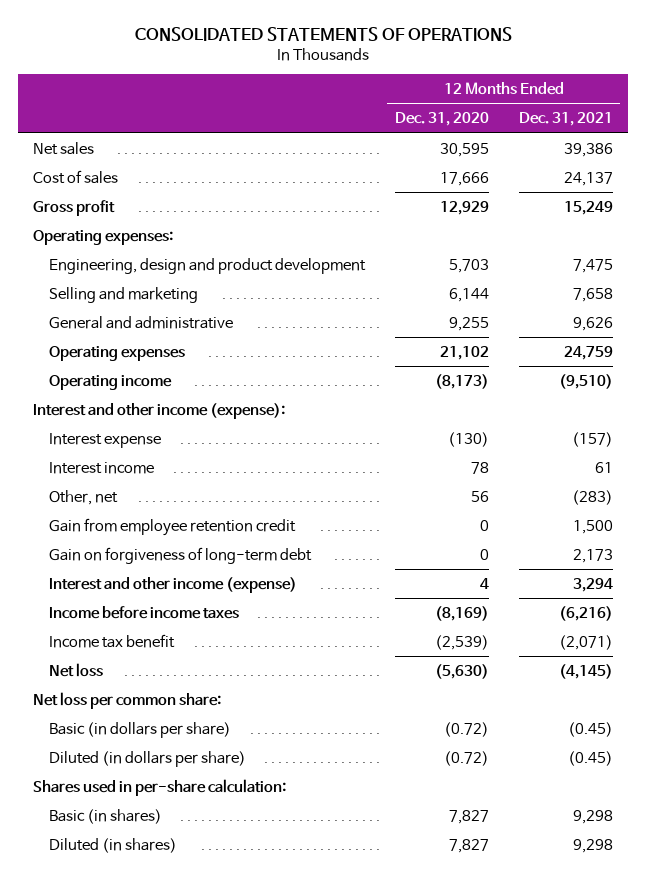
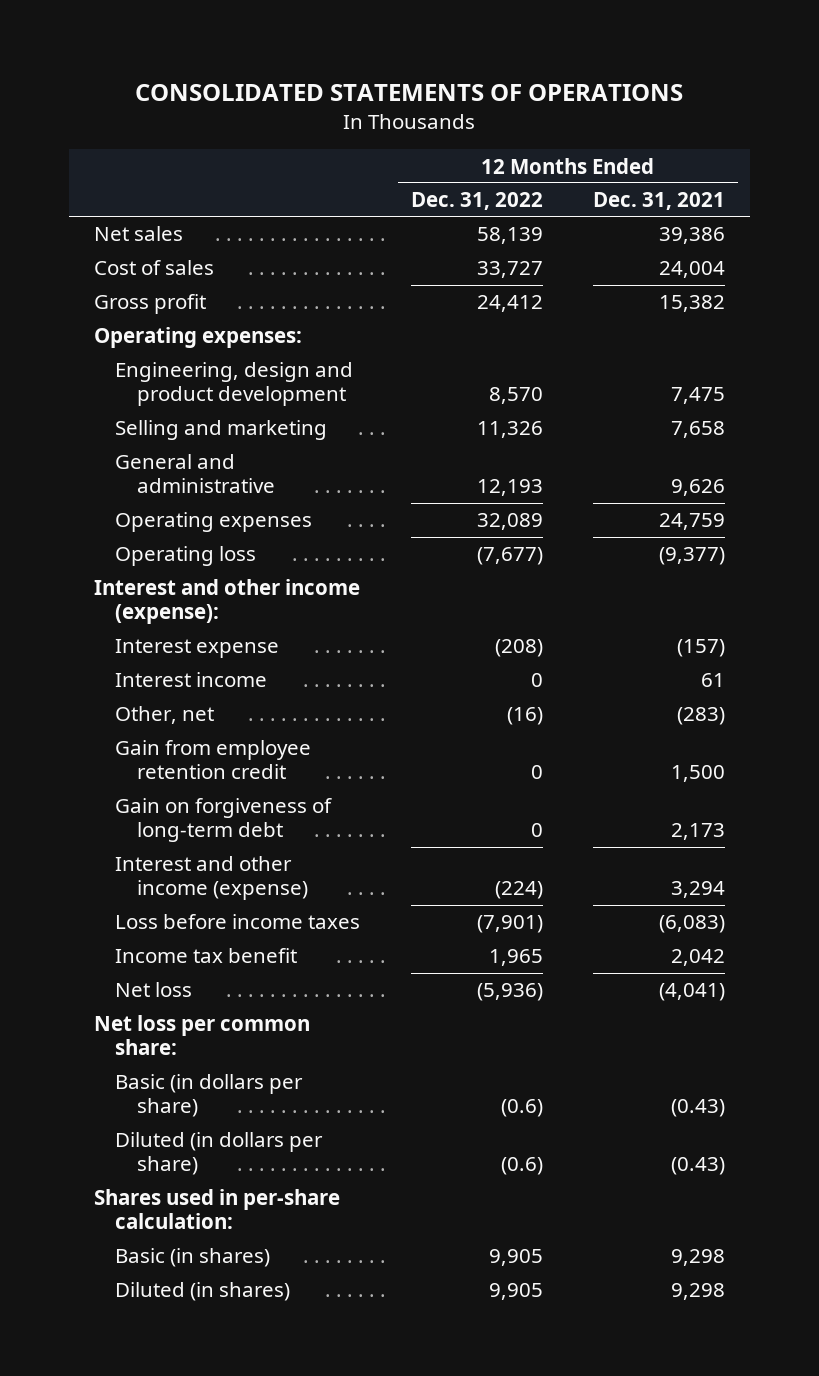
[394,112,489,127] Dec. 31, 2020 -> none
none -> [410,192,543,211] Dec. 31, 2022
[563,171,613,186] 24,137 -> [658,261,725,279] 24,004
[563,200,613,215] 15,249 -> [658,295,725,313] 15,382
[49,374,173,390] Operating income -> [115,546,257,567] Operating loss
[558,373,613,389] (9,510) -> [658,547,725,566] (9,377)
[49,605,240,619] Income before income taxes -> [115,914,361,930] Loss before income taxes
[558,605,613,621] (6,216) -> [658,915,725,934] (6,083)
[558,634,613,650] (2,071) -> [670,949,725,967] 2,042
[558,663,613,679] (4,145) -> [658,983,725,1002] (4,041)
[567,721,613,737] (0.45) -> [670,1099,725,1118] (0.43)
[567,750,613,766] (0.45) -> [670,1157,725,1176] (0.43)

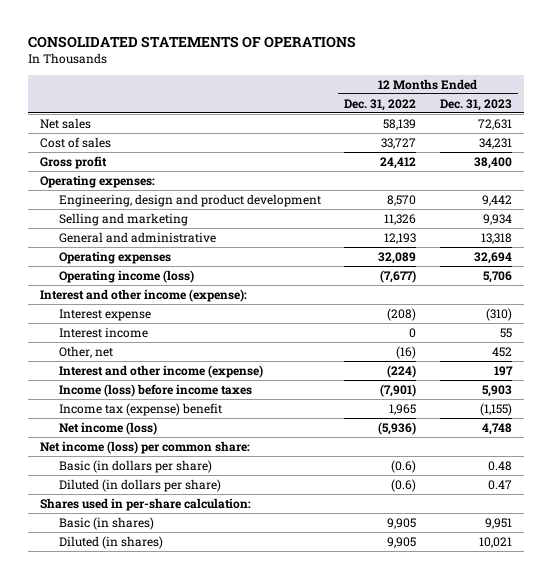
[592,192,725,211] Dec. 31, 2021 -> none
none -> [439,98,512,111] Dec. 31, 2023
[115,546,257,567] Operating loss -> [58,269,194,283] Operating income (loss)
[115,740,312,780] Gain from employee retention credit -> none
[115,798,333,843] Gain on forgiveness of long-term debt -> none
[115,914,361,930] Loss before income taxes -> [58,383,252,397] Income (loss) before income taxes
[115,948,298,964] Income tax benefit -> [58,402,222,416] Income tax (expense) benefit
[115,982,193,998] Net loss -> [58,421,157,435] Net income (loss)
[93,1015,310,1056] Net loss per common share: -> [39,440,250,454] Net income (loss) per common share:

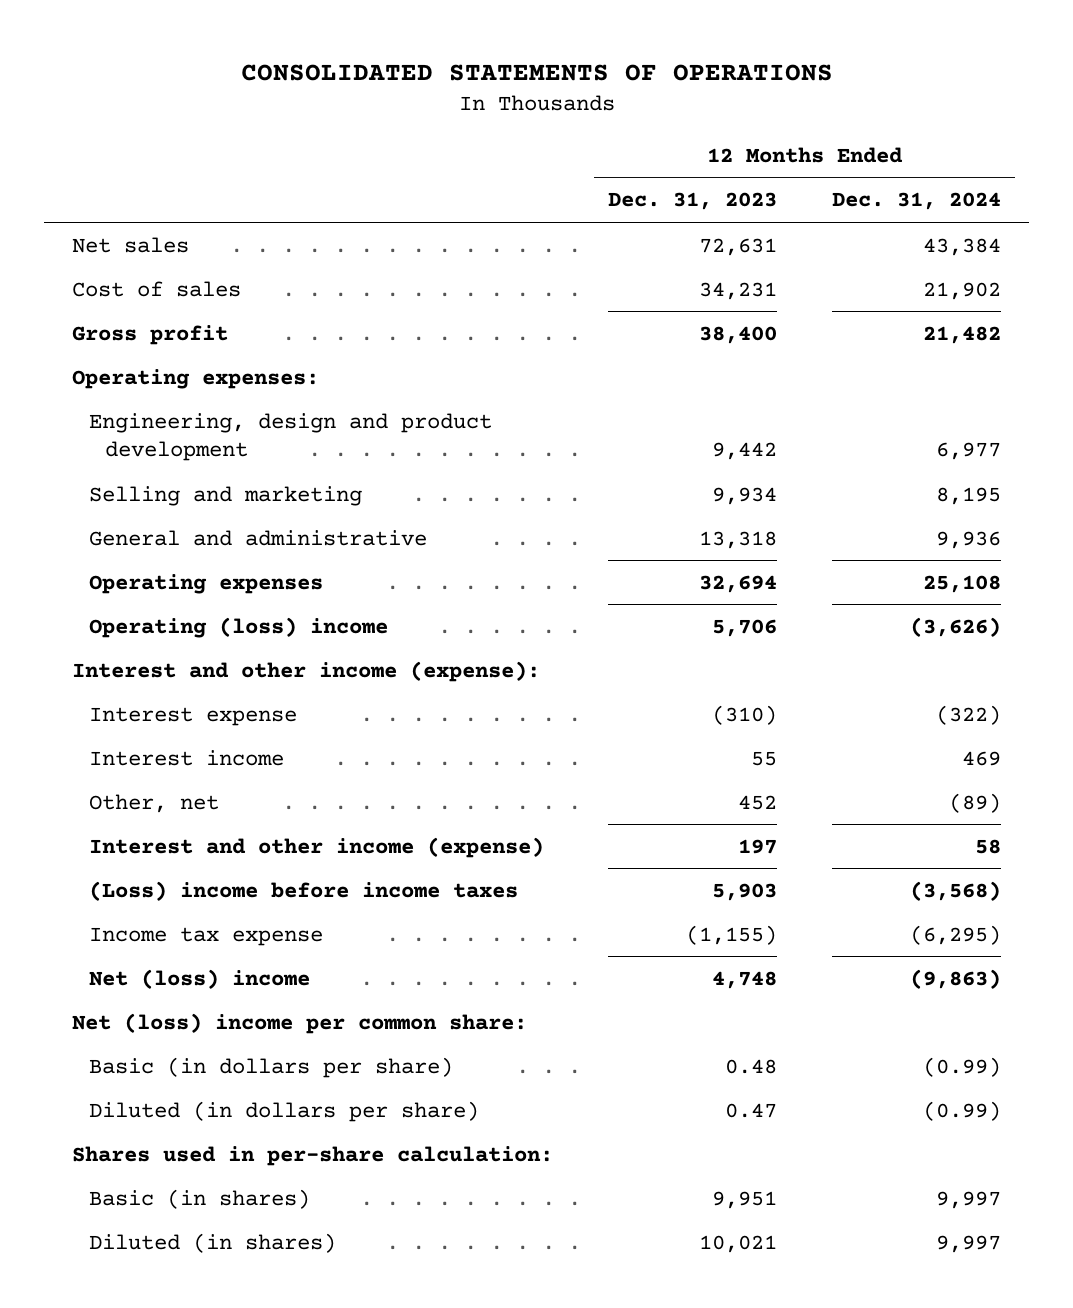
[344,98,417,111] Dec. 31, 2022 -> none
none -> [832,192,1002,211] Dec. 31, 2024
[58,269,194,283] Operating income (loss) -> [88,616,388,638] Operating (loss) income
[58,383,252,397] Income (loss) before income taxes -> [88,880,518,901] (Loss) income before income taxes
[58,402,222,416] Income tax (expense) benefit -> [88,926,323,946] Income tax expense
[58,421,157,435] Net income (loss) -> [88,968,310,989] Net (loss) income
[39,440,250,454] Net income (loss) per common share: -> [72,1012,528,1034] Net (loss) income per common share:

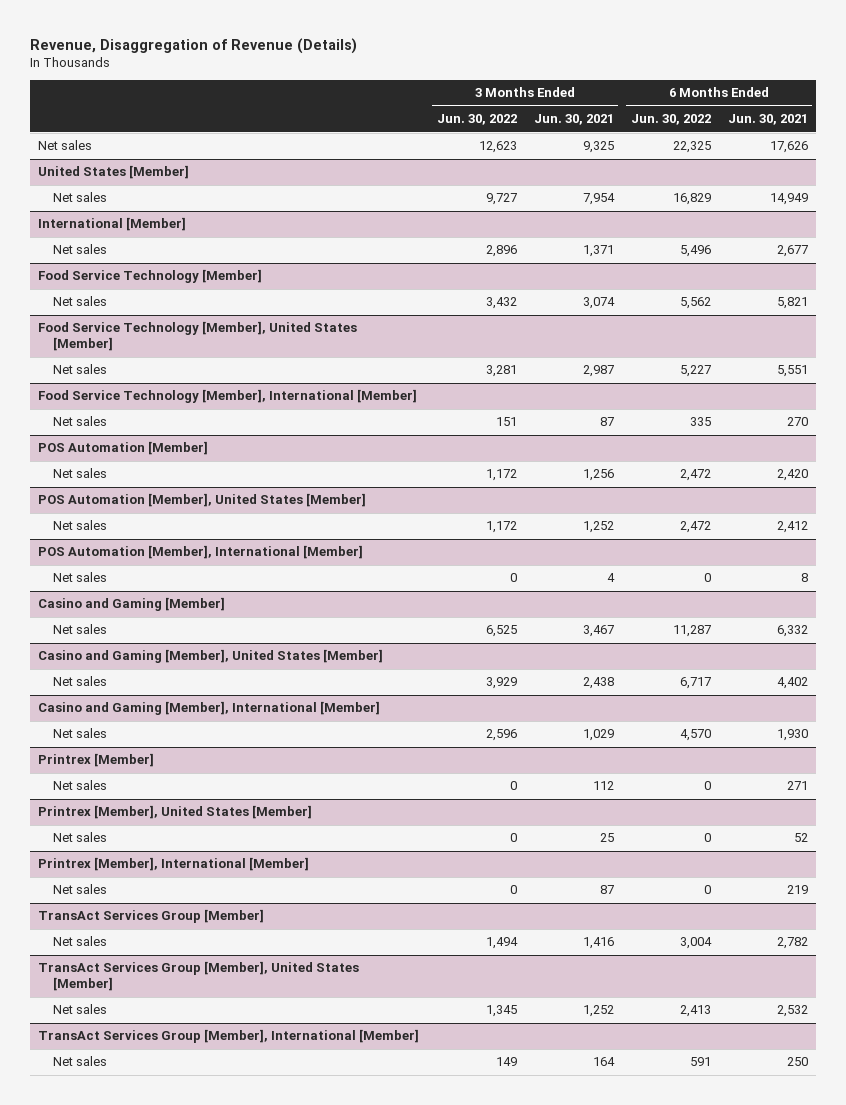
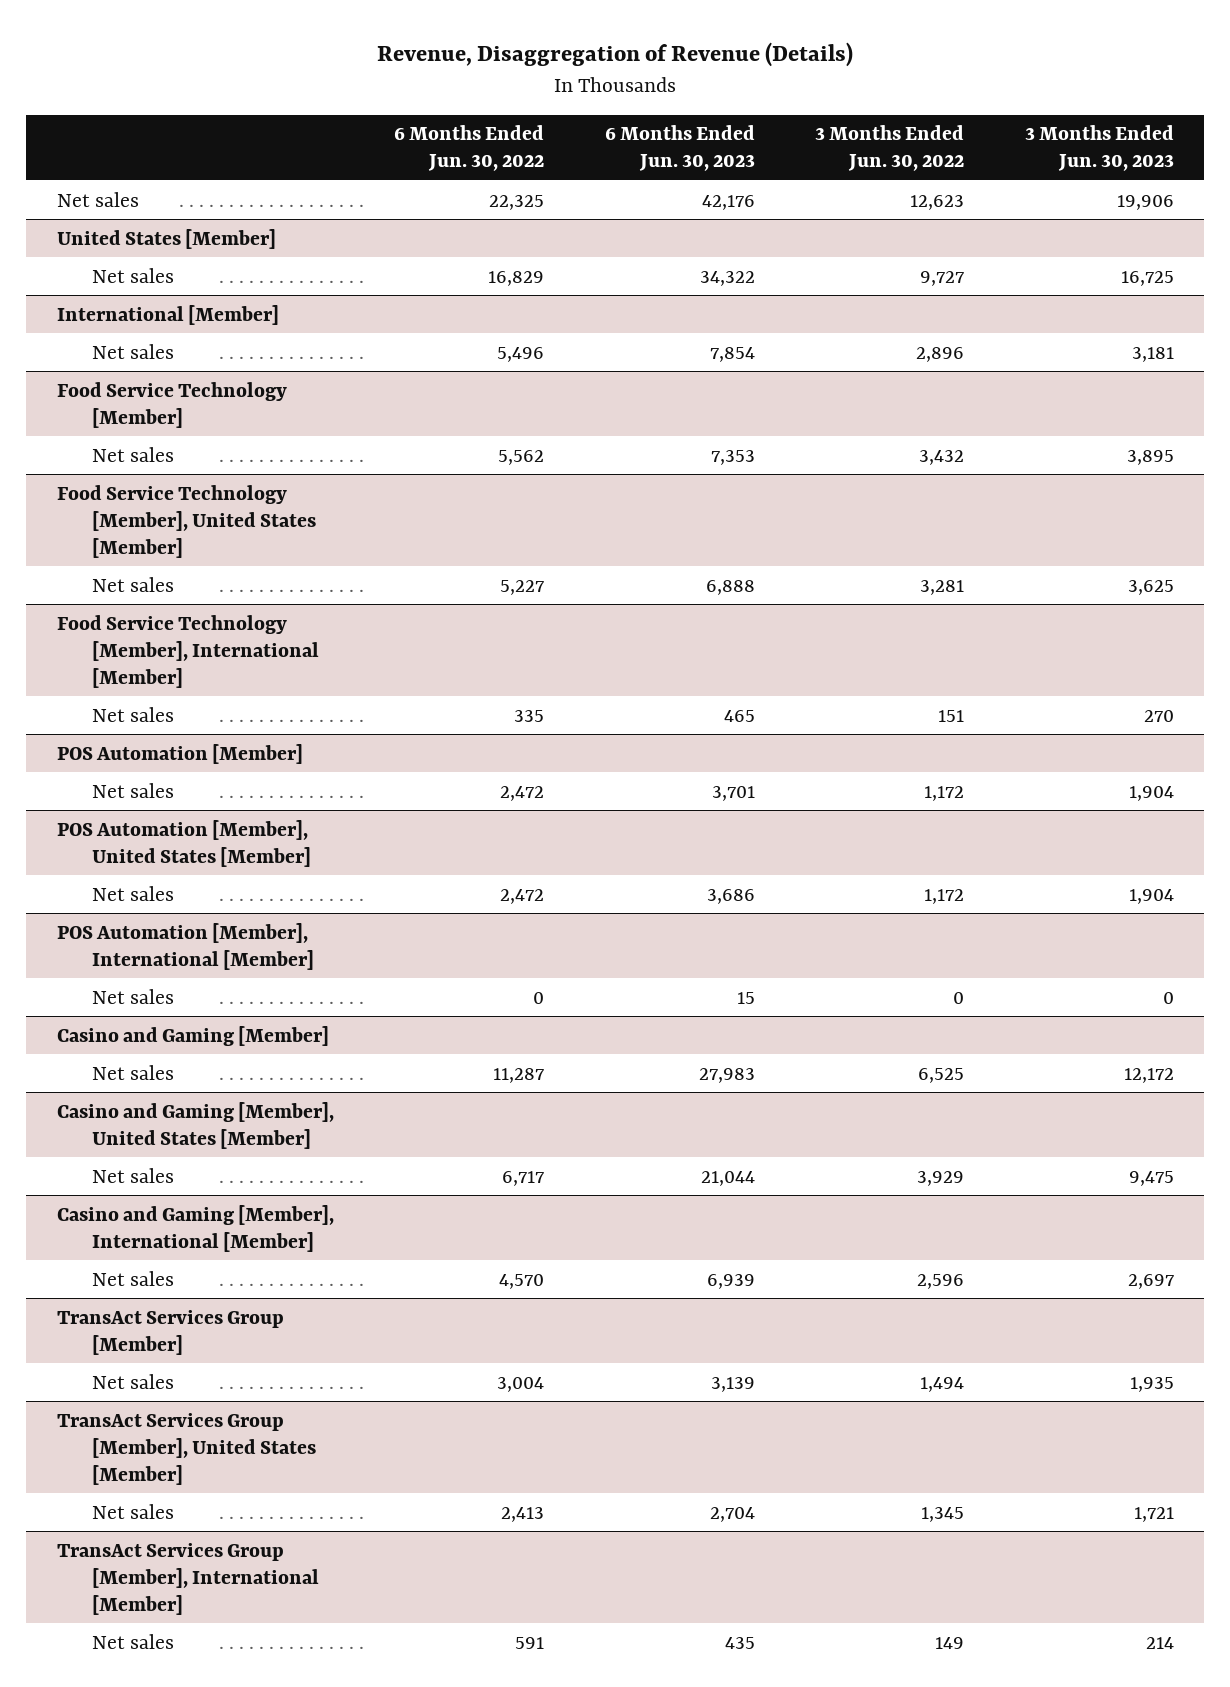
[533,114,614,126] Jun. 30, 2021 -> none
[727,114,808,126] Jun. 30, 2021 -> none
none -> [604,125,755,172] 6 Months Ended Jun. 30, 2023
none -> [1024,125,1174,172] 3 Months Ended Jun. 30, 2023
[38,753,155,768] Printrex [Member] -> none
[53,780,108,791] Net sales -> none
[38,805,313,820] Printrex [Member], United States [Member] -> none
[53,832,108,843] Net sales -> none
[38,857,310,872] Printrex [Member], International [Member] -> none
[53,884,108,895] Net sales -> none

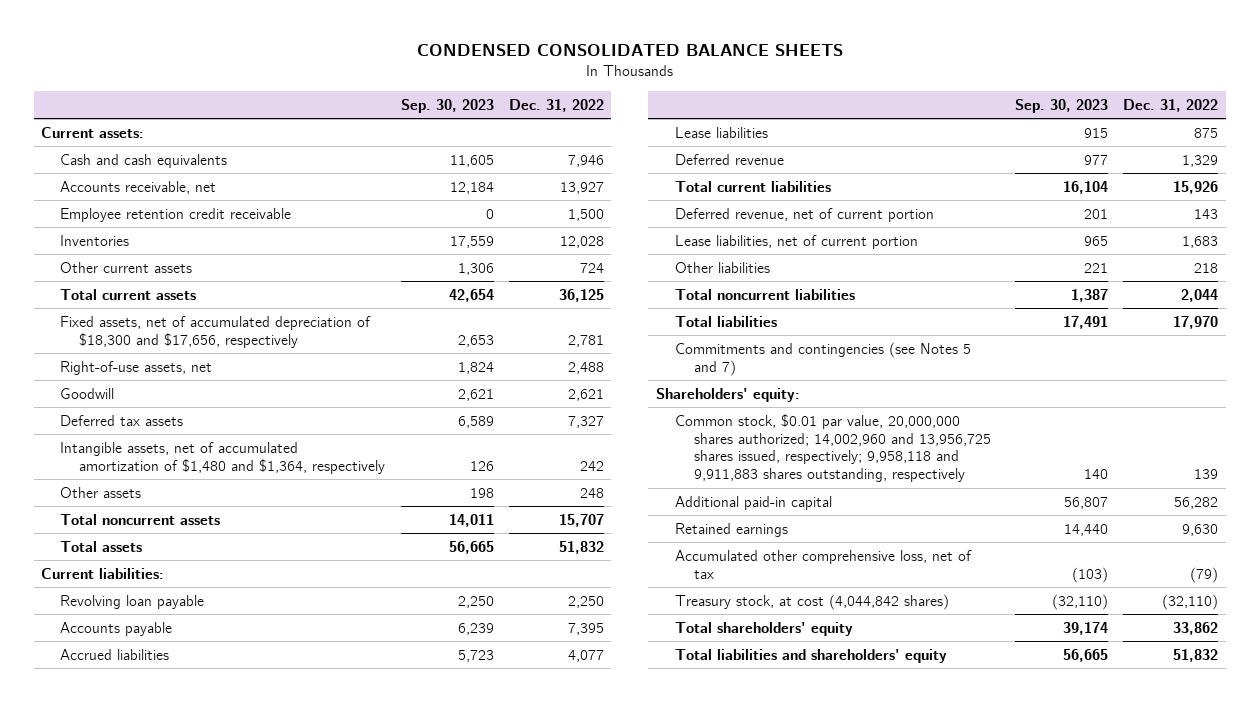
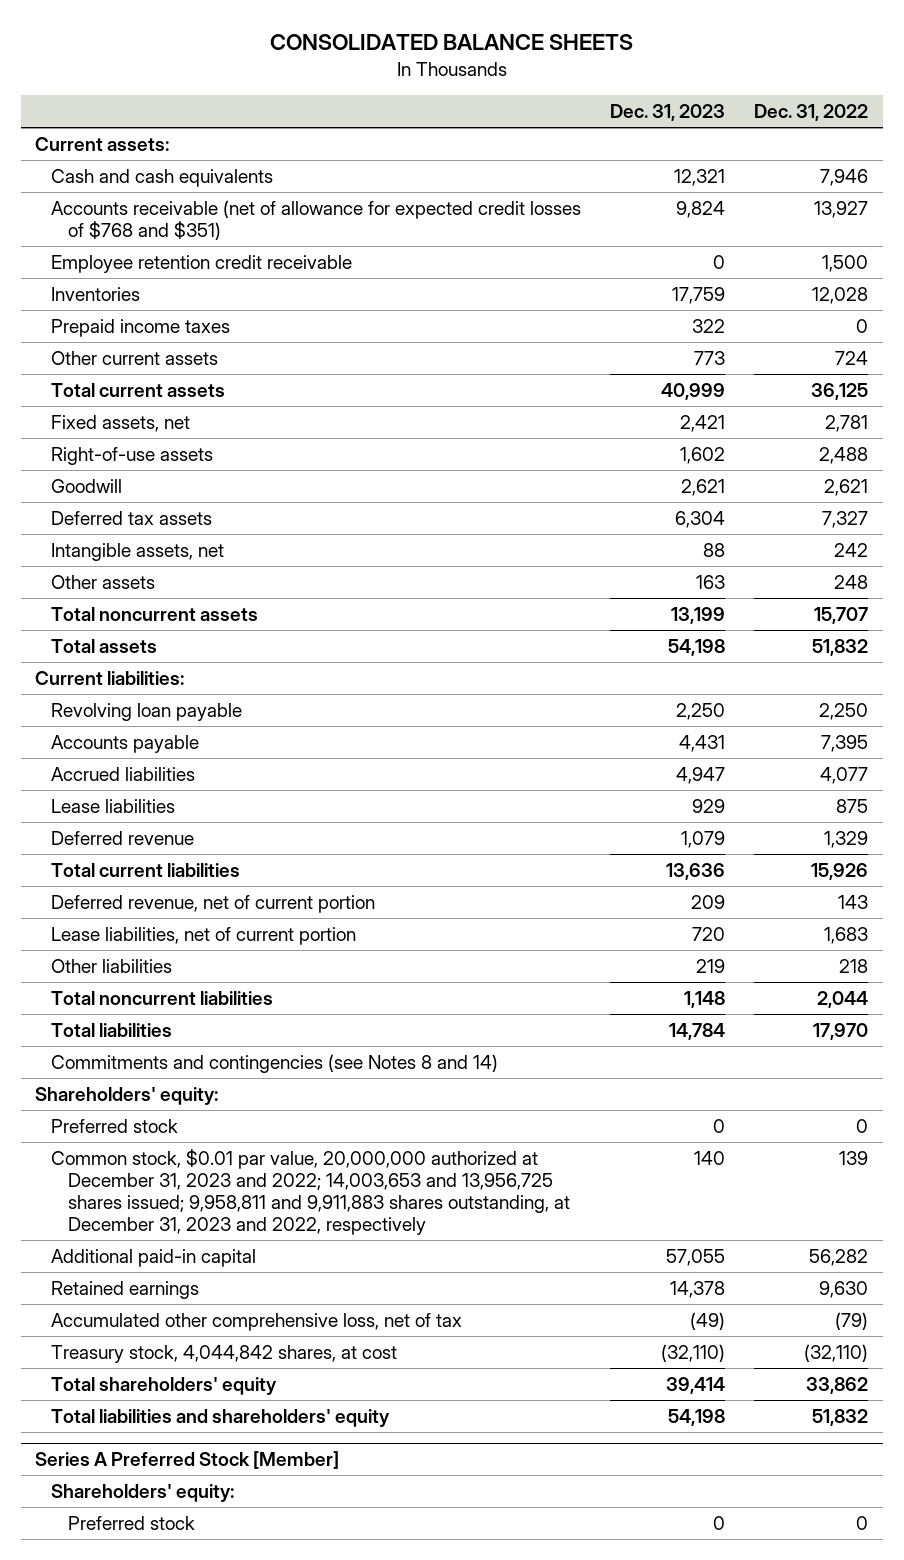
[416,44,843,57] CONDENSED CONSOLIDATED BALANCE SHEETS -> [269,34,633,51] CONSOLIDATED BALANCE SHEETS
[400,98,494,113] Sep. 30, 2023 -> none
none -> [610,104,726,122] Dec. 31, 2023
[60,180,217,194] Accounts receivable, net -> [51,200,582,241] Accounts receivable (net of allowance for expected credit losses of $768 and $351)
none -> [51,319,231,338] Prepaid income taxes
[60,315,372,348] Fixed assets, net of accumulated depreciation of $18,300 and $17,656, respectively -> [51,415,191,433] Fixed assets, net
[60,360,213,375] Right-of-use assets, net -> [51,447,214,466] Right-of-use assets
[60,441,386,474] Intangible assets, net of accumulated amortization of $1,480 and $1,364, respectively -> [51,543,225,562] Intangible assets, net
[674,341,971,376] Commitments and contingencies (see Notes 5 and 7) -> [51,1054,499,1074] Commitments and contingencies (see Notes 8 and 14)
none -> [51,1119,179,1134] Preferred stock
[674,413,991,483] Common stock, $0.01 par value, 20,000,000 shares authorized; 14,002,960 and 13,956,725 shares issued, respectively; 9,958,118 and 9,911,883 shares outstanding, respectively -> [51,1149,570,1236] Common stock, $0.01 par value, 20,000,000 authorized at December 31, 2023 and 2022; 14,003,653 and 13,956,725 shares issued; 9,958,811 and 9,911,883 shares outstanding, at December 31, 2023 and 2022, respectively
[674,593,949,610] Treasury stock, at cost (4,044,842 shares) -> [51,1345,398,1364] Treasury stock, 4,044,842 shares, at cost
none -> [35,1451,340,1470] Series A Preferred Stock [Member]
none -> [51,1484,235,1503] Shareholders' equity:
none -> [67,1516,195,1531] Preferred stock

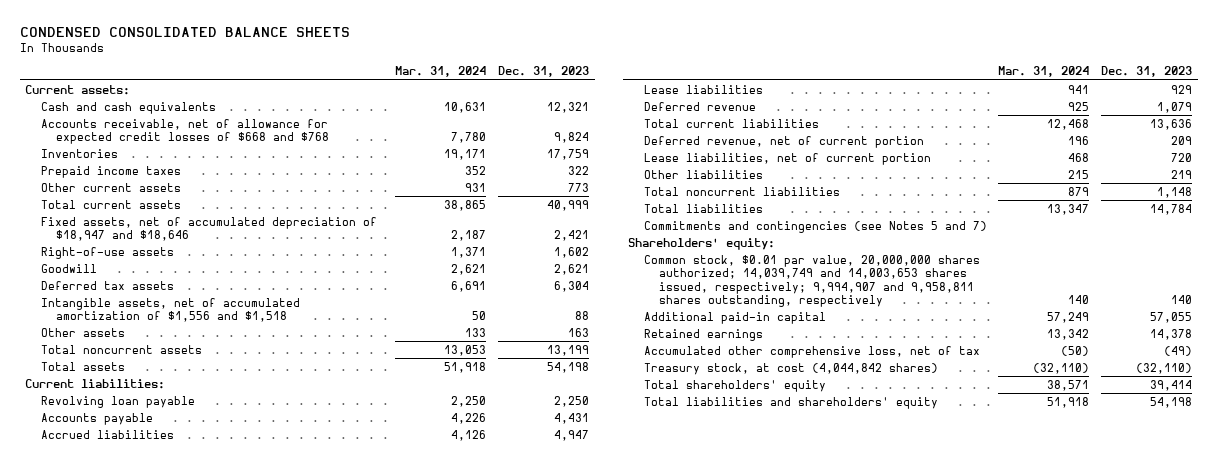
[269,34,633,51] CONSOLIDATED BALANCE SHEETS -> [19,26,350,37] CONDENSED CONSOLIDATED BALANCE SHEETS
[754,104,869,122] Dec. 31, 2022 -> none
none -> [395,66,487,78] Mar. 31, 2024
[51,255,353,274] Employee retention credit receivable -> none
[51,200,582,241] Accounts receivable (net of allowance for expected credit losses of $768 and $351) -> [40,118,329,145] Accounts receivable, net of allowance for expected credit losses of $668 and $768
[51,415,191,433] Fixed assets, net -> [40,216,377,242] Fixed assets, net of accumulated depreciation of $18,947 and $18,646
[51,543,225,562] Intangible assets, net -> [40,297,300,323] Intangible assets, net of accumulated amortization of $1,556 and $1,518
[51,1054,499,1074] Commitments and contingencies (see Notes 8 and 14) -> [643,220,987,233] Commitments and contingencies (see Notes 5 and 7)
[51,1119,179,1134] Preferred stock -> none
[51,1149,570,1236] Common stock, $0.01 par value, 20,000,000 authorized at December 31, 2023 and 2022; 14,003,653 and 13,956,725 shares issued; 9,958,811 and 9,911,883 shares outstanding, at December 31, 2023 and 2022, respectively -> [643,254,980,308] Common stock, $0.01 par value, 20,000,000 shares authorized; 14,039,749 and 14,003,653 shares issued, respectively; 9,994,907 and 9,958,811 shares outstanding, respectively
[51,1345,398,1364] Treasury stock, 4,044,842 shares, at cost -> [643,362,938,375] Treasury stock, at cost (4,044,842 shares)
[35,1451,340,1470] Series A Preferred Stock [Member] -> none
[51,1484,235,1503] Shareholders' equity: -> none
[67,1516,195,1531] Preferred stock -> none

